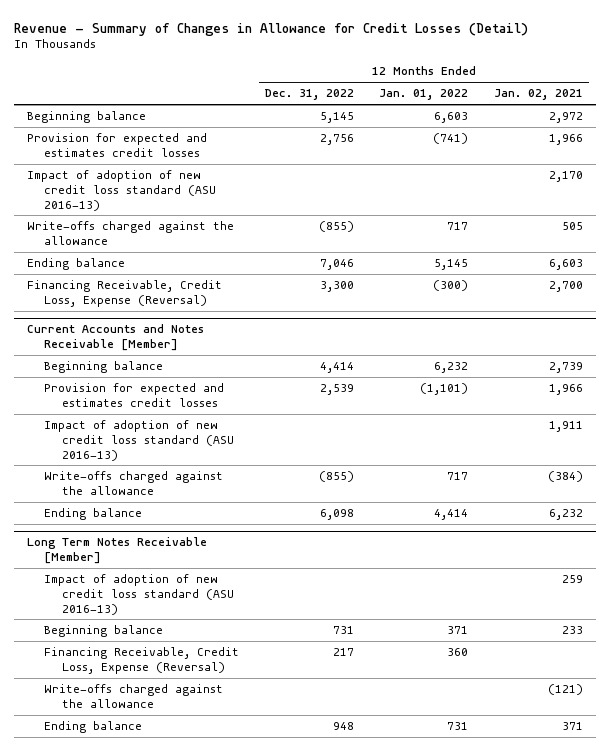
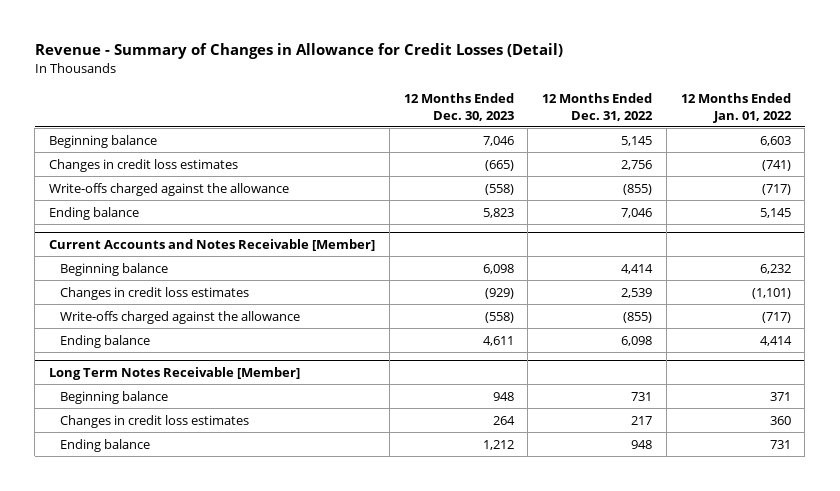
[494,89,584,101] Jan. 02, 2021 -> none
none -> [403,93,514,121] 12 Months Ended Dec. 30, 2023
[26,170,217,211] Impact of adoption of new credit loss standard (ASU 2016-13) -> none
[26,133,207,157] Provision for expected and estimates credit losses -> [49,158,239,172] Changes in credit loss estimates
[447,222,469,231] 717 -> [761,183,791,195] (717)
[26,280,222,307] Financing Receivable, Credit Loss, Expense (Reversal) -> none
[44,420,234,461] Impact of adoption of new credit loss standard (ASU 2016-13) -> none
[44,383,225,407] Provision for expected and estimates credit losses -> [60,286,250,300] Changes in credit loss estimates
[447,472,469,481] 717 -> [761,311,791,323] (717)
[44,574,234,615] Impact of adoption of new credit loss standard (ASU 2016-13) -> none
[44,684,224,708] Write-offs charged against the allowance -> none
[44,647,240,674] Financing Receivable, Credit Loss, Expense (Reversal) -> [60,414,250,428] Changes in credit loss estimates

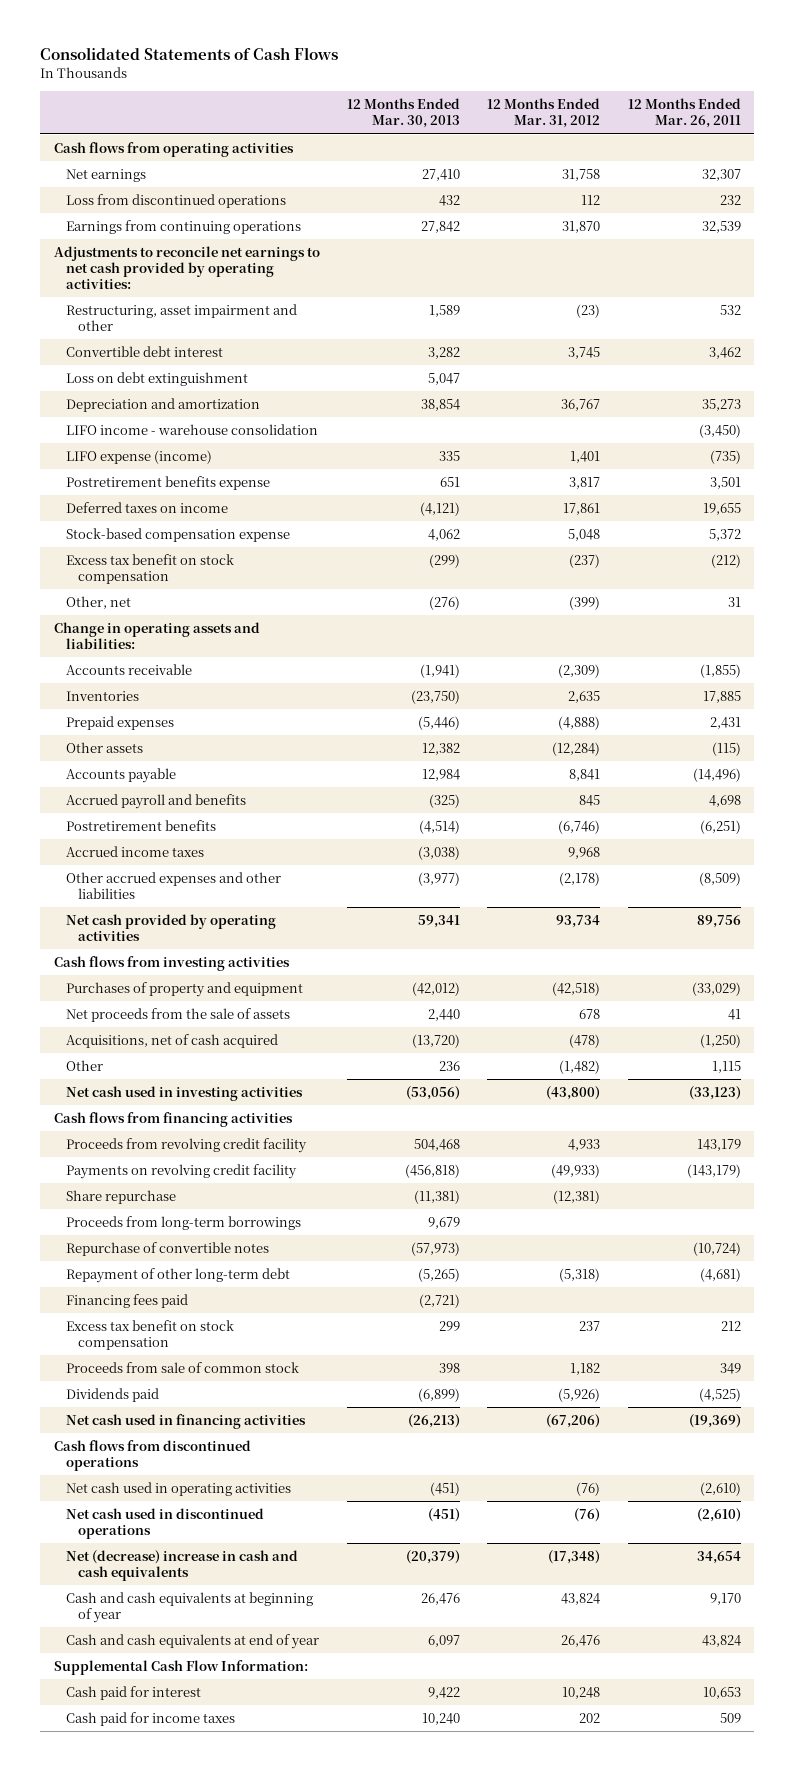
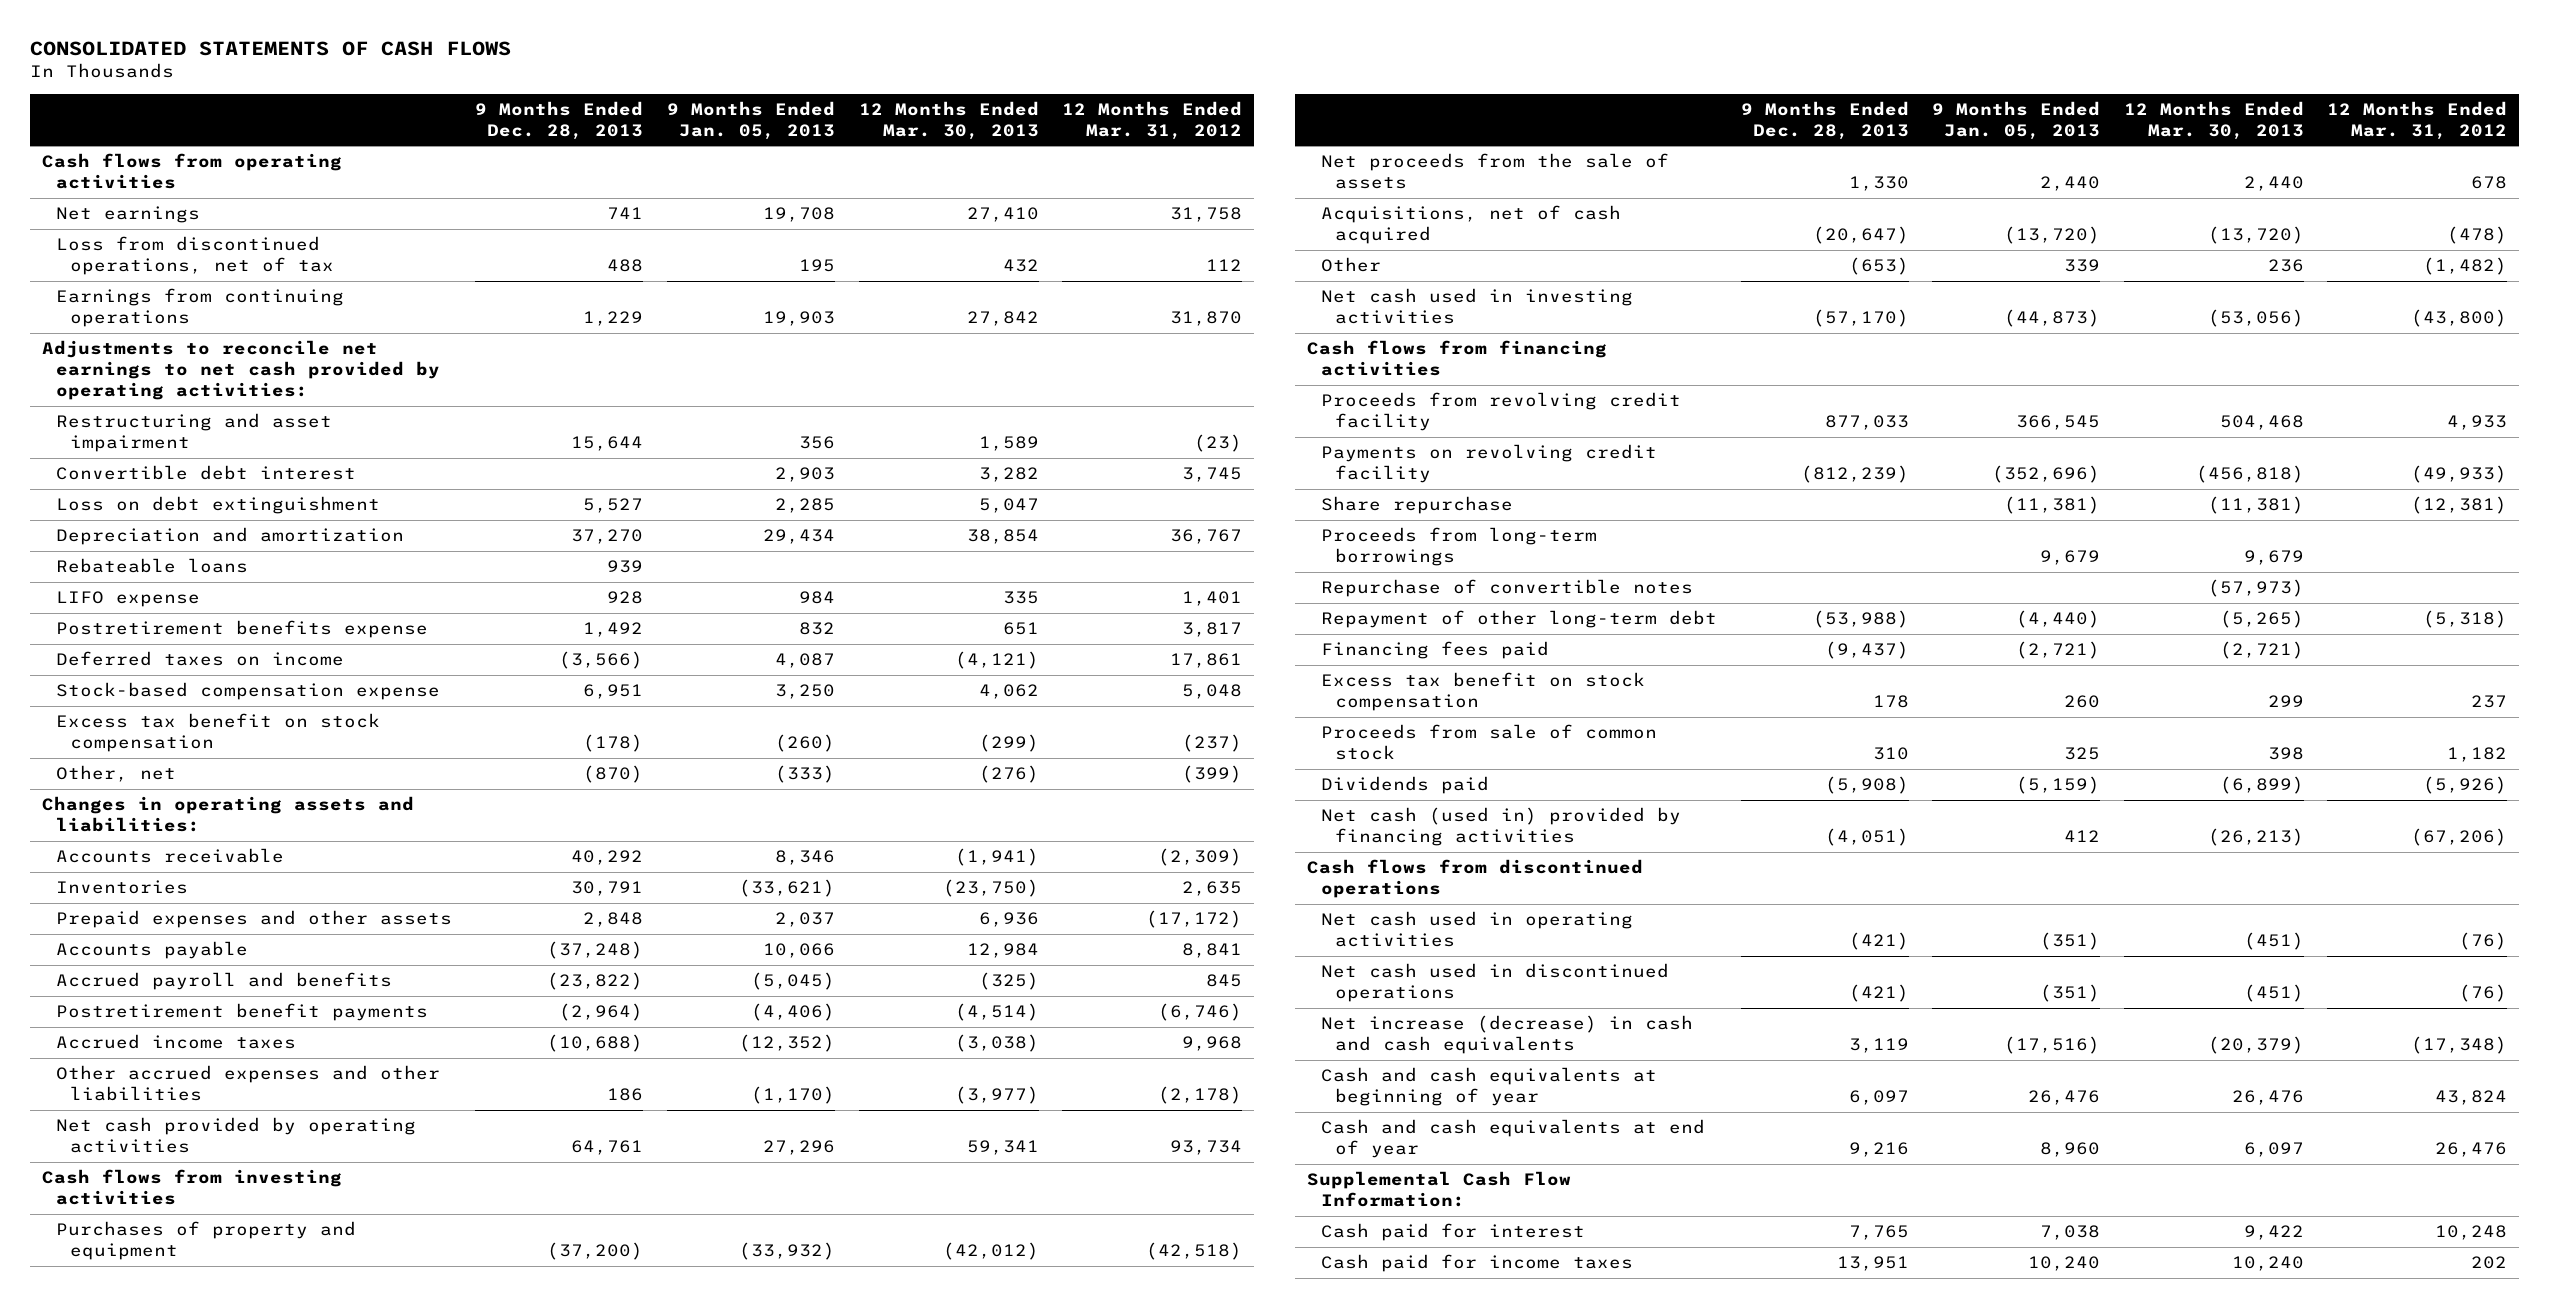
[39,47,338,61] Consolidated Statements of Cash Flows -> [29,41,511,57] CONSOLIDATED STATEMENTS OF CASH FLOWS
[627,98,741,129] 12 Months Ended Mar. 26, 2011 -> none
none -> [475,100,644,140] 9 Months Ended Dec. 28, 2013
none -> [666,100,835,140] 9 Months Ended Jan. 05, 2013
[65,193,286,208] Loss from discontinued operations -> [55,236,334,276] Loss from discontinued operations, net of tax
[65,303,297,331] Restructuring, asset impairment and other -> [55,413,332,453] Restructuring and asset impairment
[65,423,318,435] LIFO income - warehouse consolidation -> none
none -> [55,558,248,574] Rebateable loans
[65,449,212,464] LIFO expense (income) -> [55,591,200,608] LIFO expense
[53,621,260,649] Change in operating assets and liabilities: -> [41,796,414,833] Changes in operating assets and liabilities:
[65,715,174,730] Prepaid expenses -> none
[65,741,143,753] Other assets -> none
none -> [55,910,452,929] Prepaid expenses and other assets
[65,819,216,831] Postretirement benefits -> [55,1003,428,1022] Postretirement benefit payments
[65,1413,306,1429] Net cash used in financing activities -> [1320,807,1681,847] Net cash (used in) provided by financing activities
[65,1549,298,1581] Net (decrease) increase in cash and cash equivalents -> [1320,1015,1693,1055] Net increase (decrease) in cash and cash equivalents

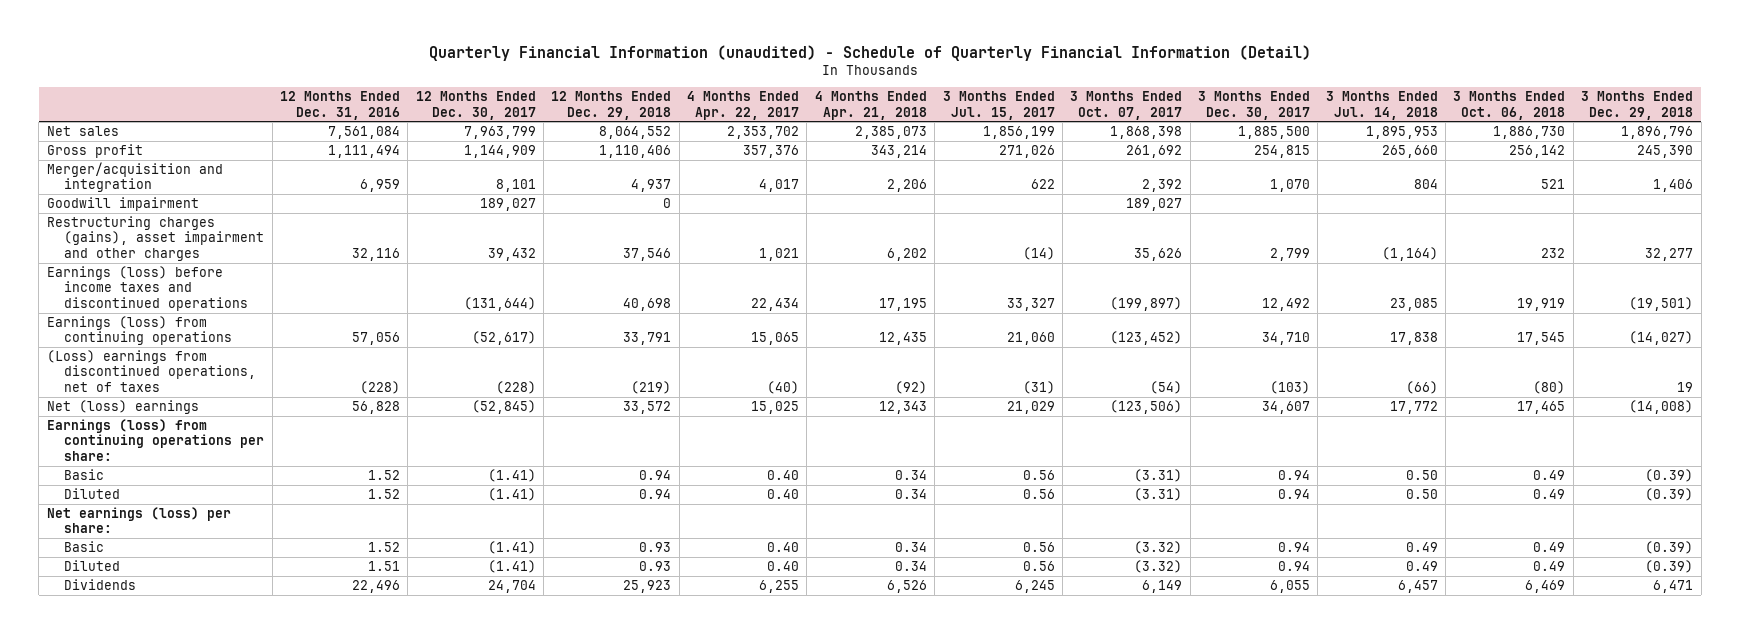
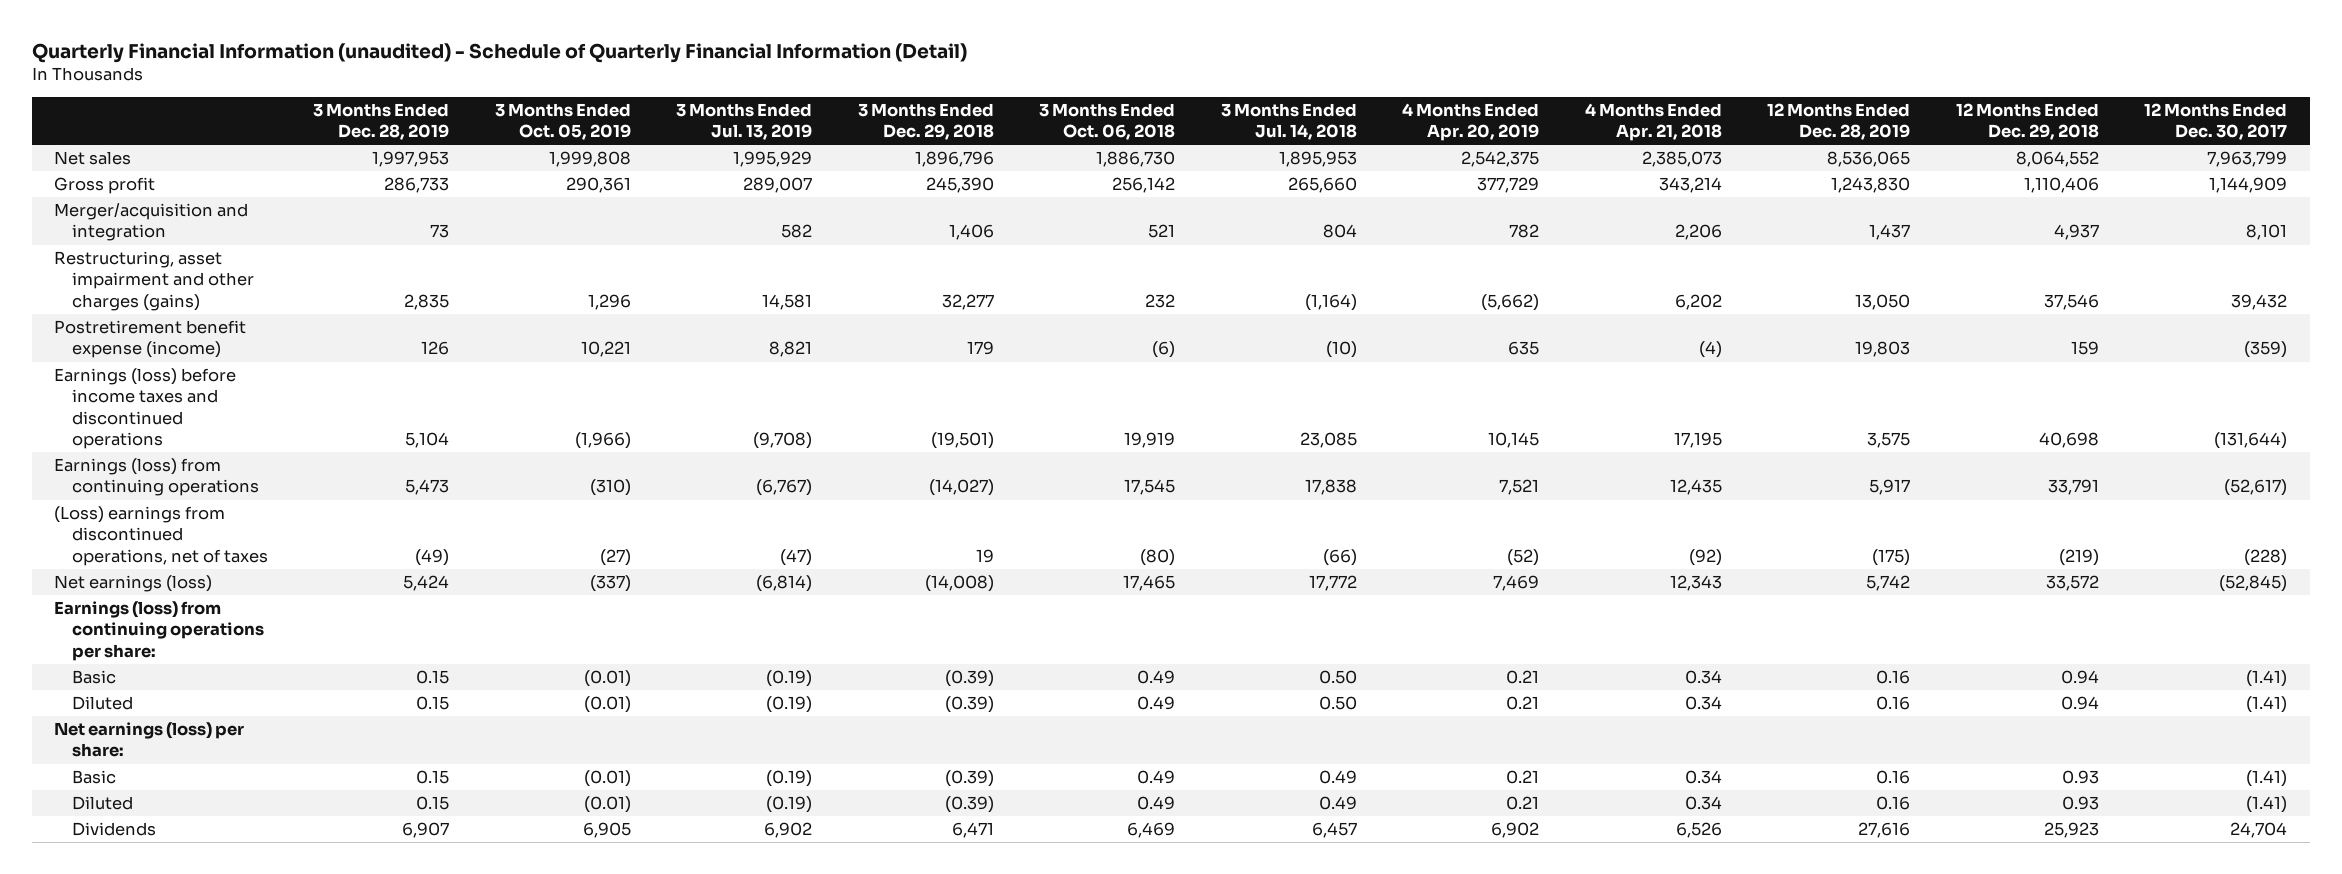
[279,91,400,120] 12 Months Ended Dec. 31, 2016 -> none
[687,91,800,120] 4 Months Ended Apr. 22, 2017 -> none
[942,91,1055,120] 3 Months Ended Jul. 15, 2017 -> none
[1070,91,1183,120] 3 Months Ended Oct. 07, 2017 -> none
[1197,91,1310,120] 3 Months Ended Dec. 30, 2017 -> none
none -> [313,103,450,141] 3 Months Ended Dec. 28, 2019
none -> [494,103,631,141] 3 Months Ended Oct. 05, 2019
none -> [676,103,813,141] 3 Months Ended Jul. 13, 2019
none -> [1402,103,1540,142] 4 Months Ended Apr. 20, 2019
none -> [1767,103,1911,141] 12 Months Ended Dec. 28, 2019
[46,196,199,211] Goodwill impairment -> none
[46,215,265,261] Restructuring charges (gains), asset impairment and other charges -> [54,251,254,311] Restructuring, asset impairment and other charges (gains)
none -> [54,320,247,359] Postretirement benefit expense (income)
[46,399,199,414] Net (loss) earnings -> [54,575,213,593] Net earnings (loss)

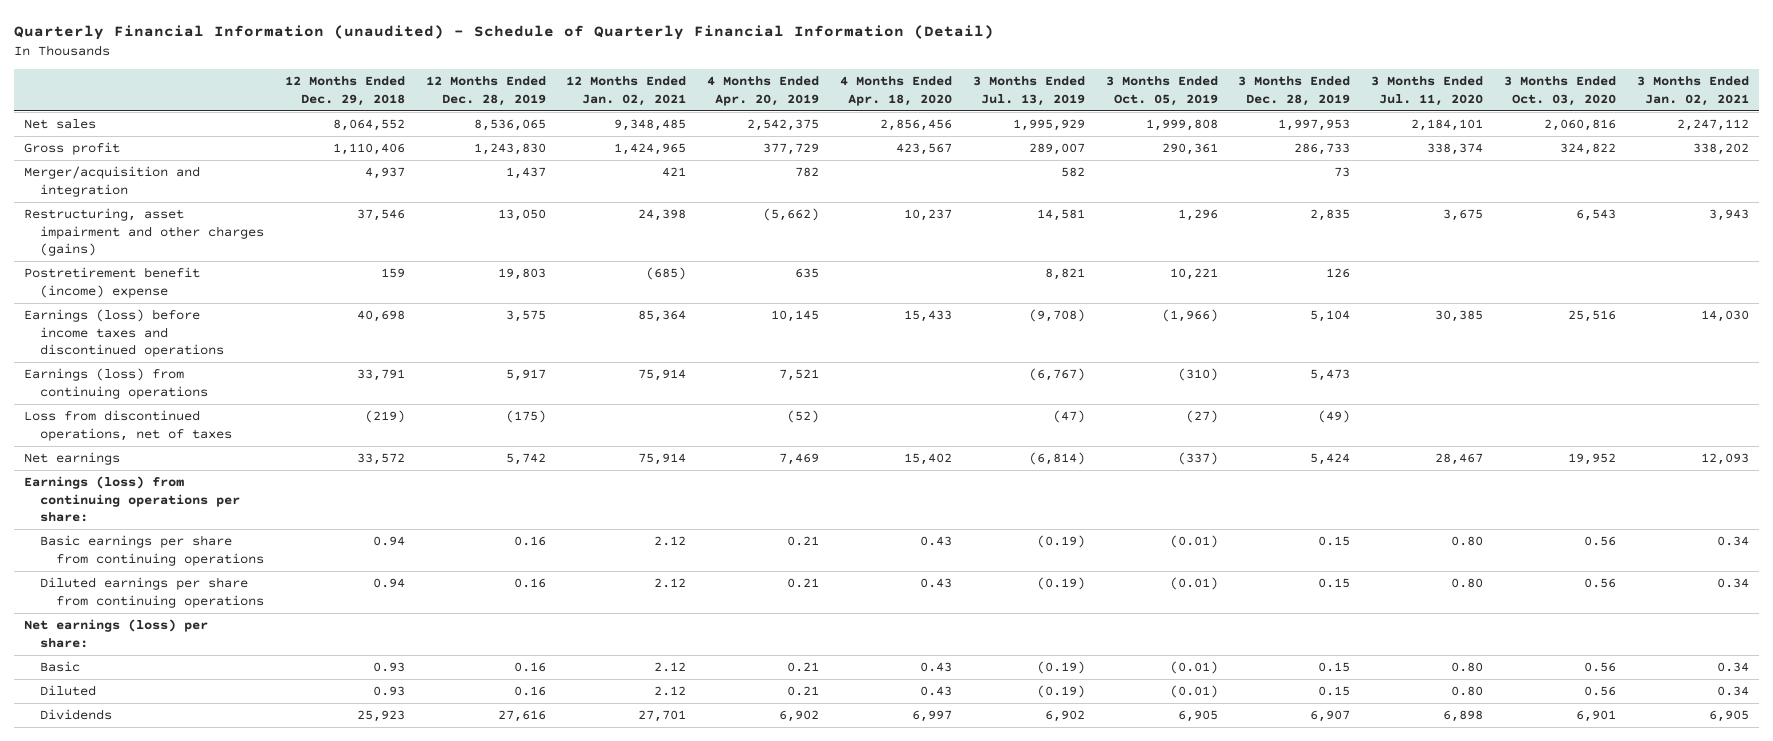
[857,103,994,141] 3 Months Ended Dec. 29, 2018 -> none
[1039,103,1176,141] 3 Months Ended Oct. 06, 2018 -> none
[1220,103,1357,141] 3 Months Ended Jul. 14, 2018 -> none
[1584,103,1722,142] 4 Months Ended Apr. 21, 2018 -> none
[2144,103,2288,141] 12 Months Ended Dec. 30, 2017 -> none
none -> [566,76,687,106] 12 Months Ended Jan. 02, 2021
none -> [840,76,953,106] 4 Months Ended Apr. 18, 2020
none -> [1371,76,1484,106] 3 Months Ended Jul. 11, 2020
none -> [1504,76,1617,106] 3 Months Ended Oct. 03, 2020
none -> [1636,76,1749,106] 3 Months Ended Jan. 02, 2021
[54,320,247,359] Postretirement benefit expense (income) -> [24,267,201,298] Postretirement benefit (income) expense
[54,506,268,566] (Loss) earnings from discontinued operations, net of taxes -> [24,410,233,441] Loss from discontinued operations, net of taxes
[54,575,213,593] Net earnings (loss) -> [24,452,121,466] Net earnings
[71,670,116,685] Basic -> [40,535,264,566] Basic earnings per share from continuing operations
[71,696,133,711] Diluted -> [40,577,264,608] Diluted earnings per share from continuing operations

